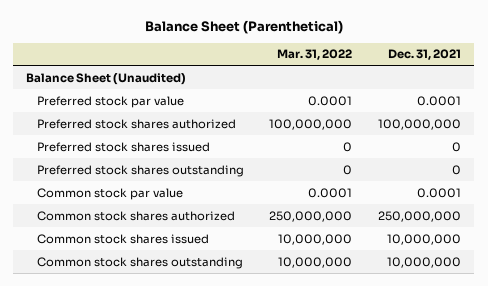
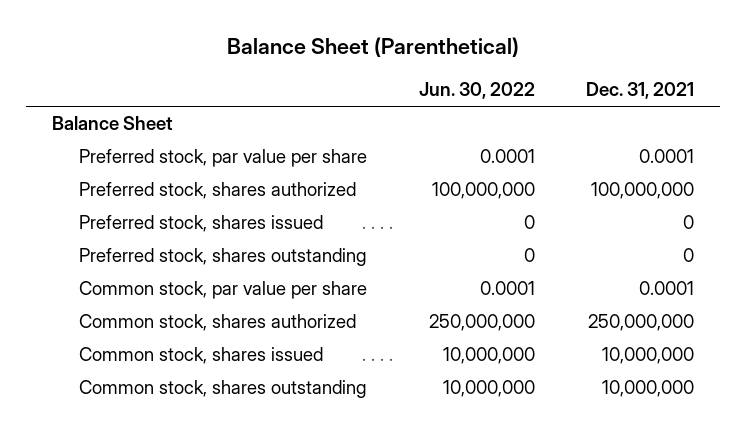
[277,49,353,61] Mar. 31, 2022 -> none
none -> [418,82,535,100] Jun. 30, 2022
[26,72,187,85] Balance Sheet (Unaudited) -> [51,116,173,131] Balance Sheet
[36,95,184,108] Preferred stock par value -> [78,149,367,168] Preferred stock, par value per share
[36,118,236,129] Preferred stock shares authorized -> [78,182,356,200] Preferred stock, shares authorized
[36,141,210,152] Preferred stock shares issued -> [78,215,323,233] Preferred stock, shares issued
[36,164,244,177] Preferred stock shares outstanding -> [78,248,366,267] Preferred stock, shares outstanding
[36,187,183,200] Common stock par value -> [78,281,367,300] Common stock, par value per share
[36,210,235,221] Common stock shares authorized -> [78,314,356,332] Common stock, shares authorized
[36,233,209,244] Common stock shares issued -> [78,347,323,365] Common stock, shares issued
[36,256,243,269] Common stock shares outstanding -> [78,380,366,399] Common stock, shares outstanding

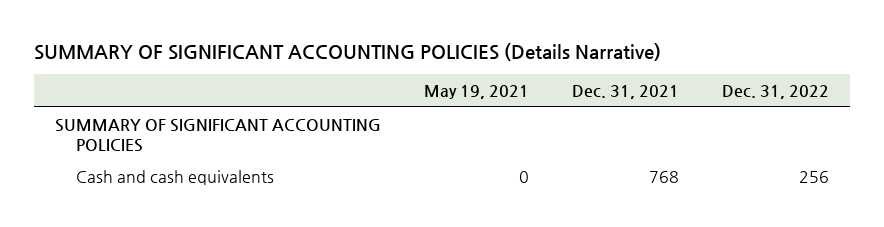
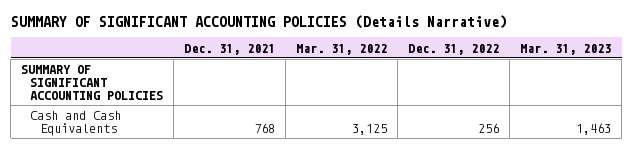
[423,85,529,100] May 19, 2021 -> none
none -> [296,43,388,55] Mar. 31, 2022
none -> [520,43,612,55] Mar. 31, 2023
[75,169,274,185] Cash and cash equivalents -> [30,111,122,136] Cash and Cash Equivalents

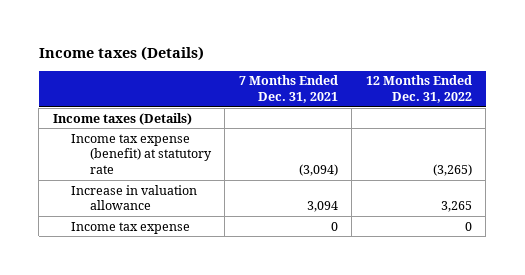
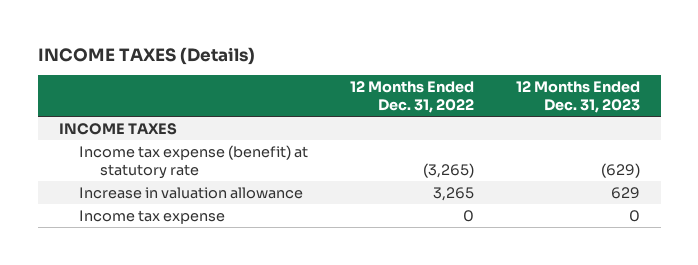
[38,46,204,62] Income taxes (Details) -> [37,46,255,65] INCOME TAXES (Details)
[238,75,338,104] 7 Months Ended Dec. 31, 2021 -> none
none -> [515,81,640,114] 12 Months Ended Dec. 31, 2023
[52,112,192,125] Income taxes (Details) -> [58,122,177,135] INCOME TAXES

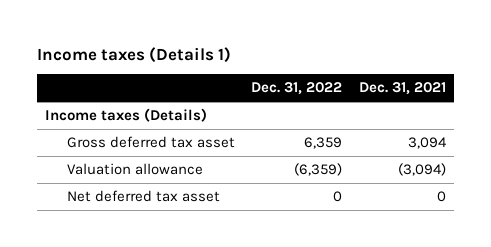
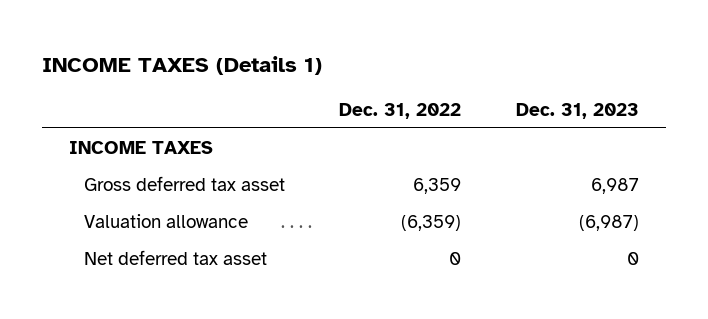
[36,46,231,63] Income taxes (Details 1) -> [42,55,323,75] INCOME TAXES (Details 1)
[358,82,446,96] Dec. 31, 2021 -> none
none -> [515,102,639,119] Dec. 31, 2023
[44,108,207,123] Income taxes (Details) -> [69,140,214,154] INCOME TAXES

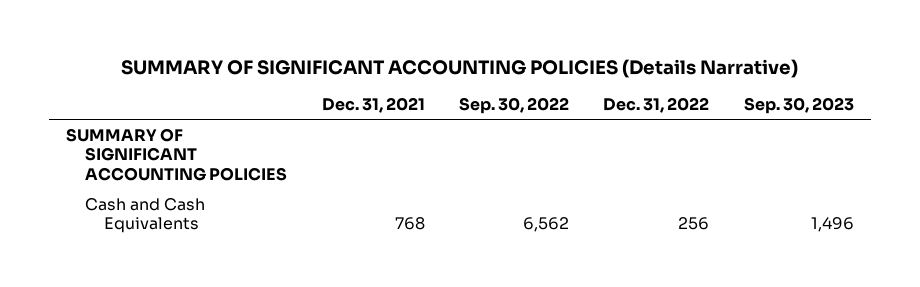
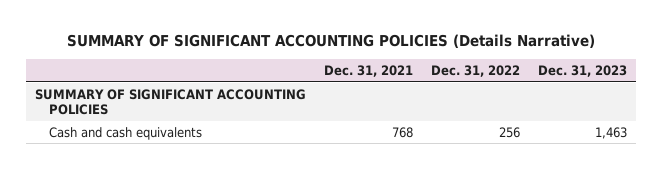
[458,97,569,115] Sep. 30, 2022 -> none
[743,97,854,115] Sep. 30, 2023 -> none
none -> [538,65,628,78] Dec. 31, 2023
[85,197,206,234] Cash and Cash Equivalents -> [49,126,203,140] Cash and cash equivalents

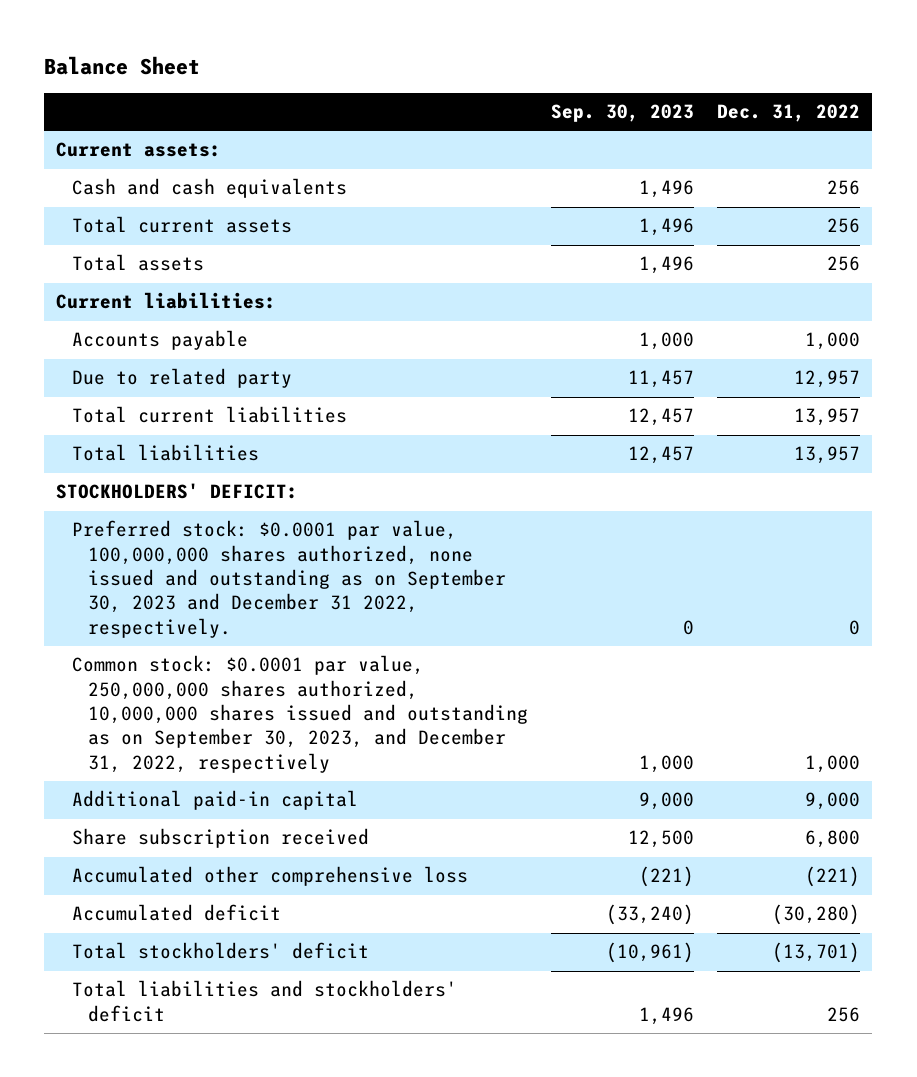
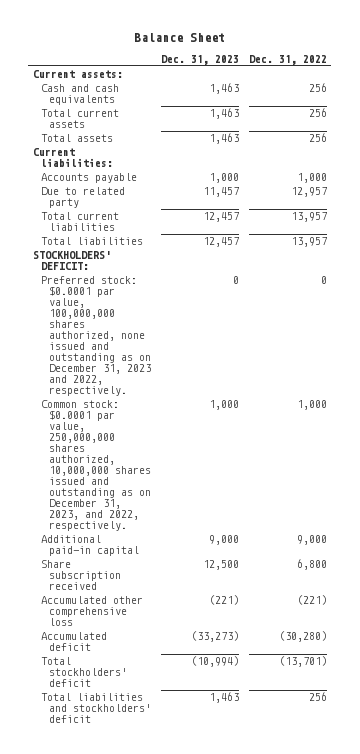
[551,104,695,123] Sep. 30, 2023 -> none
none -> [160,54,239,65] Dec. 31, 2023
[71,520,506,638] Preferred stock: $0.0001 par value, 100,000,000 shares authorized, none issued and outstanding as on September 30, 2023 and December 31 2022, respectively. -> [41,276,152,397] Preferred stock: $0.0001 par value, 100,000,000 shares authorized, none issued and outstanding as on December 31, 2023 and 2022, respectively.
[71,655,528,773] Common stock: $0.0001 par value, 250,000,000 shares authorized, 10,000,000 shares issued and outstanding as on September 30, 2023, and December 31, 2022, respectively -> [41,400,152,531] Common stock: $0.0001 par value, 250,000,000 shares authorized, 10,000,000 shares issued and outstanding as on December 31, 2023, and 2022, respectively.

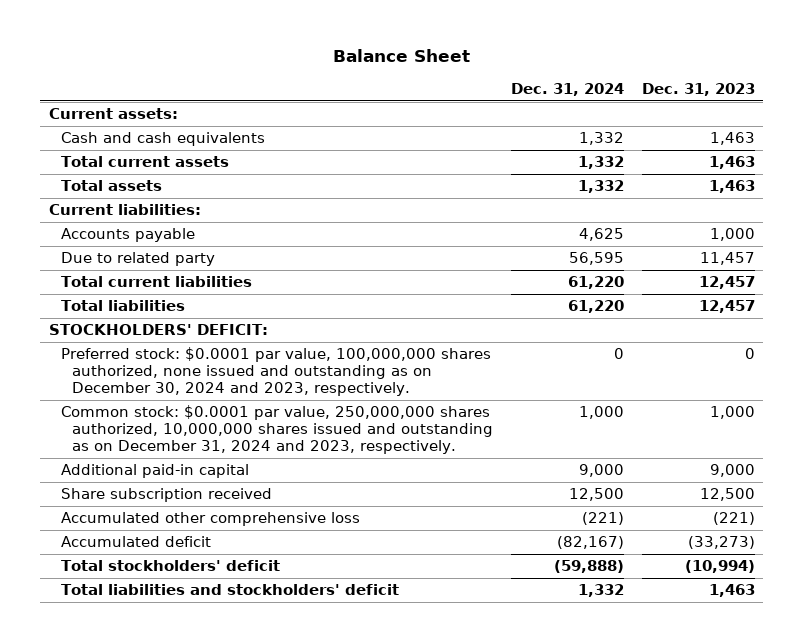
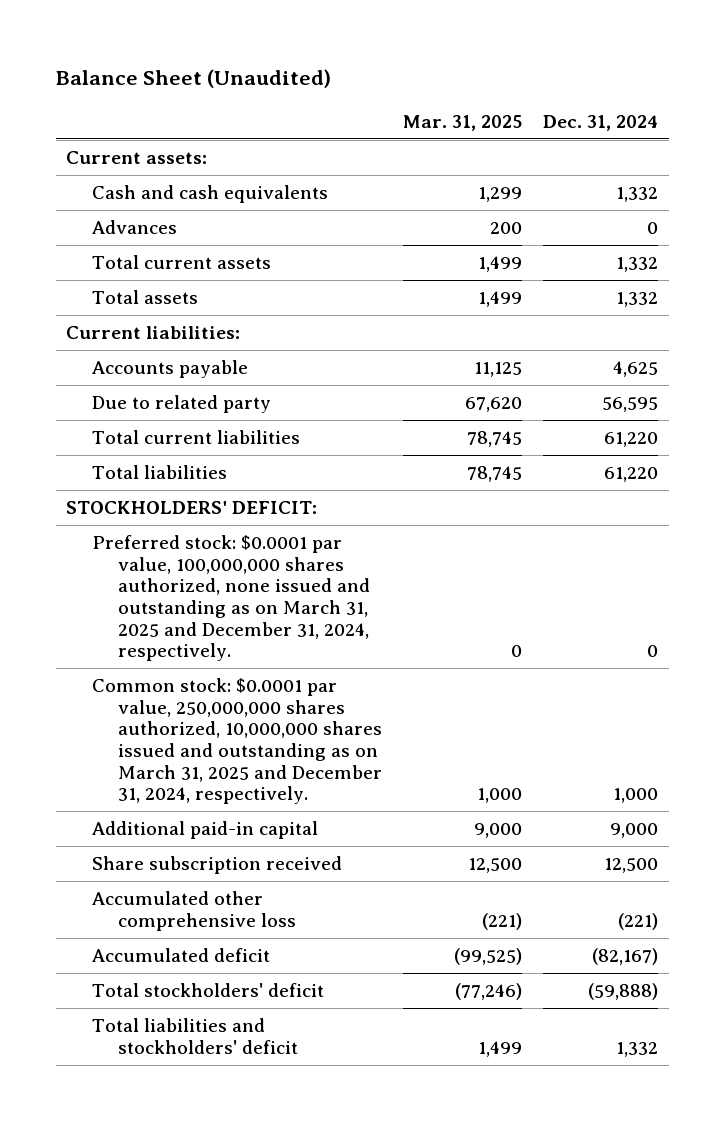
[332,49,470,63] Balance Sheet -> [55,69,331,89] Balance Sheet (Unaudited)
[641,83,755,97] Dec. 31, 2023 -> none
none -> [403,114,523,131] Mar. 31, 2025
none -> [92,219,178,234] Advances
[60,347,491,397] Preferred stock: $0.0001 par value, 100,000,000 shares authorized, none issued and outstanding as on December 30, 2024 and 2023, respectively. -> [92,534,371,662] Preferred stock: $0.0001 par value, 100,000,000 shares authorized, none issued and outstanding as on March 31, 2025 and December 31, 2024, respectively.
[60,405,494,455] Common stock: $0.0001 par value, 250,000,000 shares authorized, 10,000,000 shares issued and outstanding as on December 31, 2024 and 2023, respectively. -> [92,677,383,805] Common stock: $0.0001 par value, 250,000,000 shares authorized, 10,000,000 shares issued and outstanding as on March 31, 2025 and December 31, 2024, respectively.

